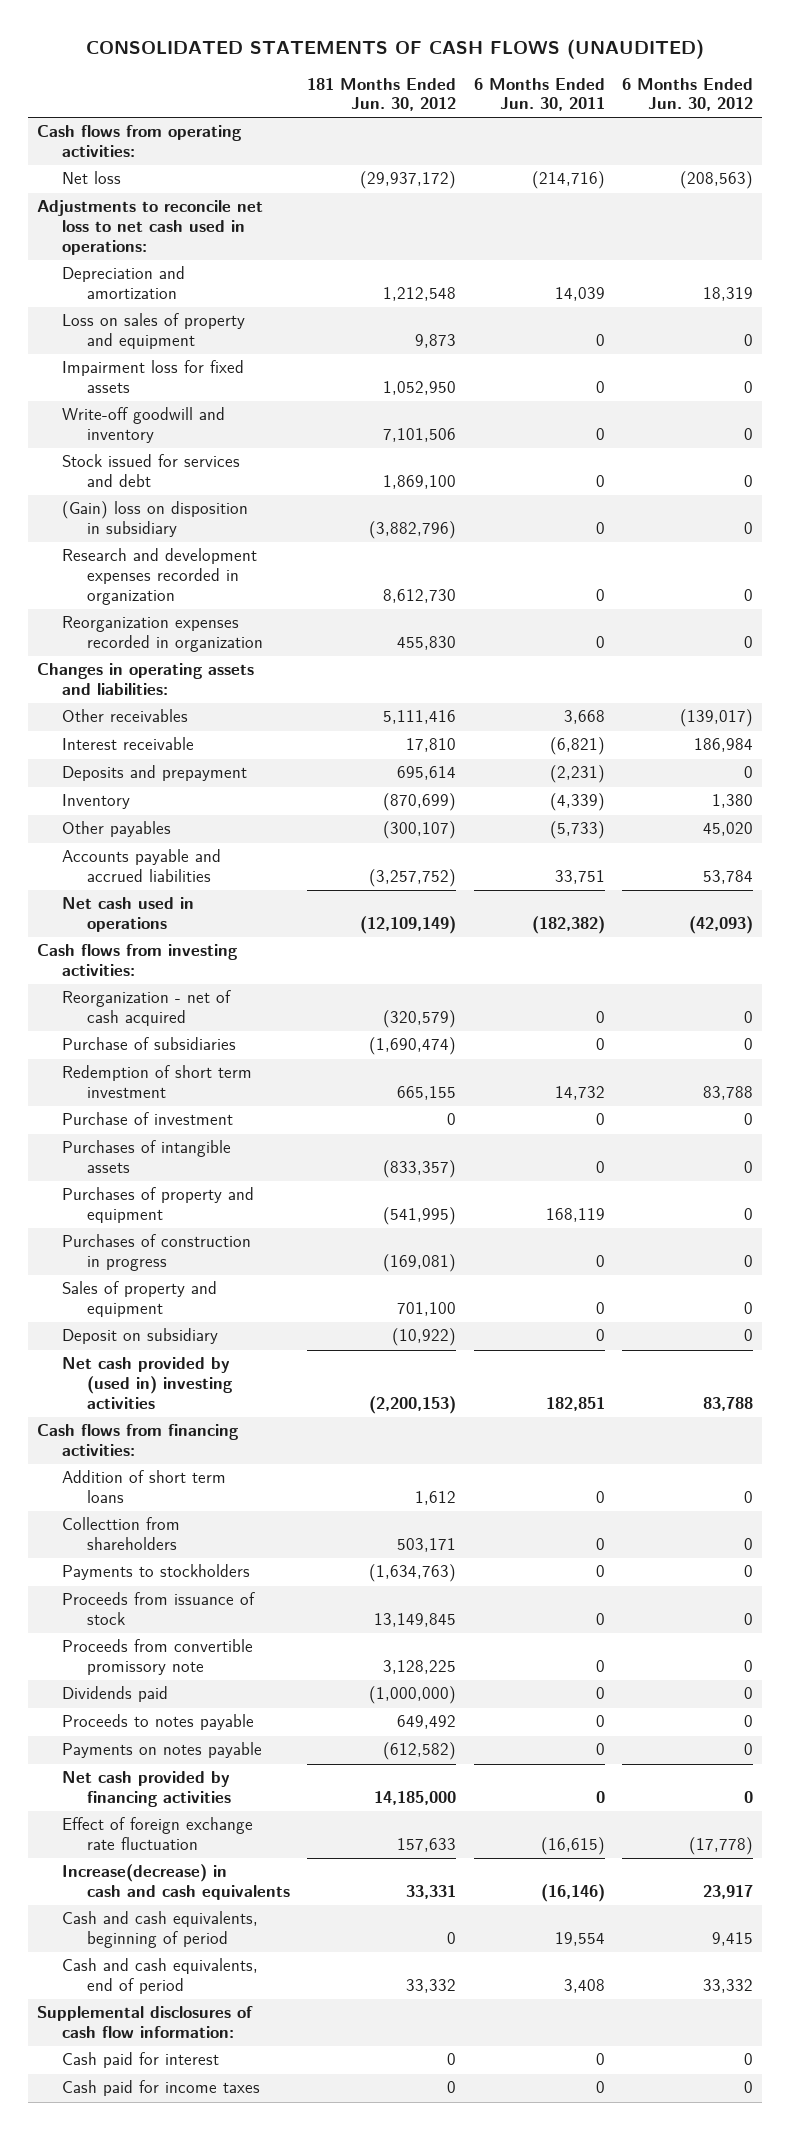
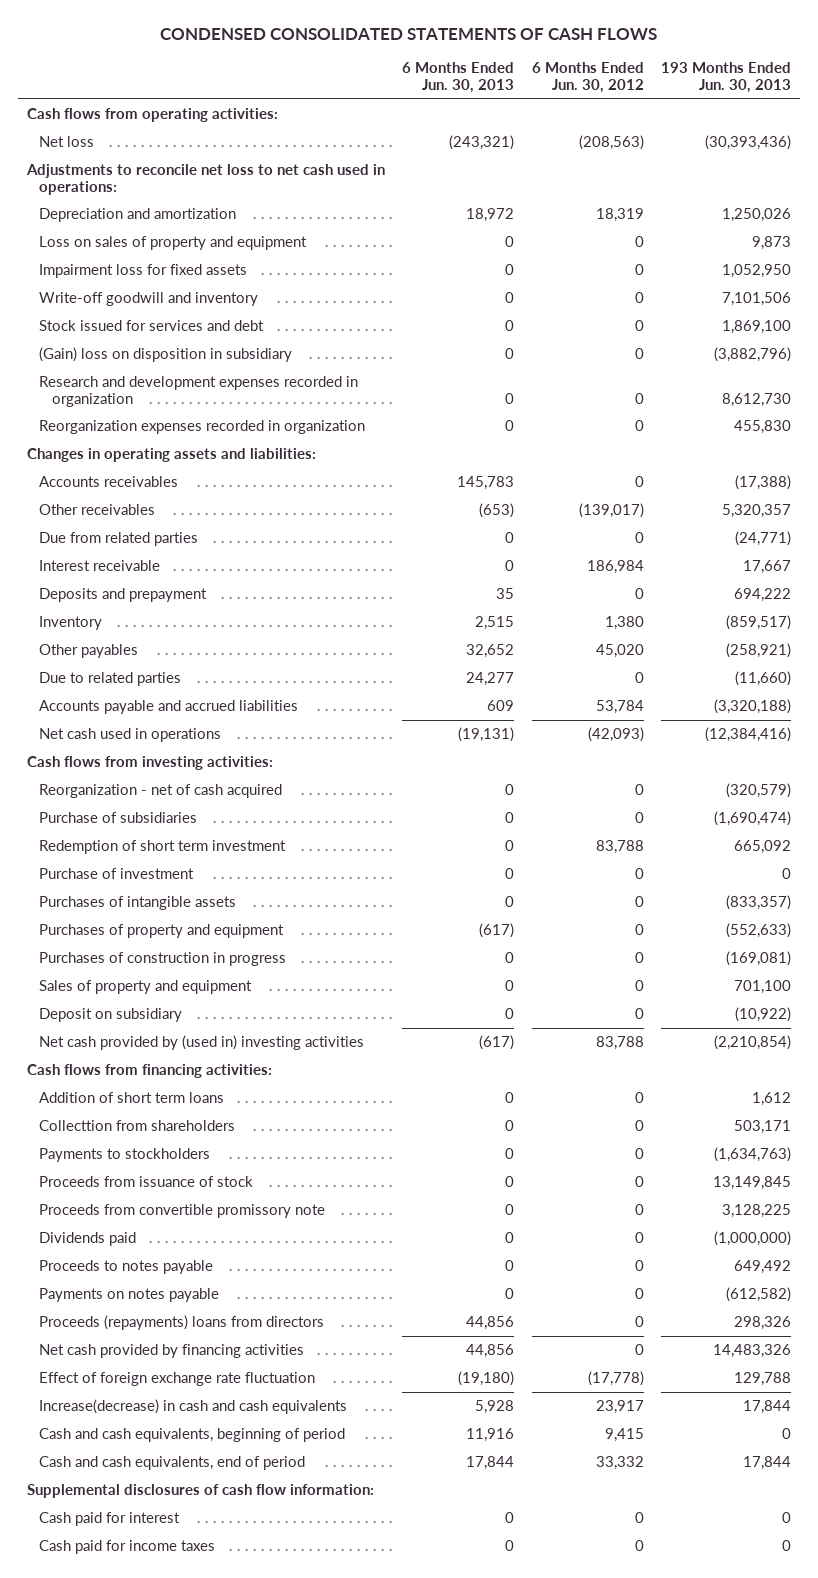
[86,38,705,59] CONSOLIDATED STATEMENTS OF CASH FLOWS (UNAUDITED) -> [159,27,657,40] CONDENSED CONSOLIDATED STATEMENTS OF CASH FLOWS
[307,77,457,112] 181 Months Ended Jun. 30, 2012 -> none
[473,77,605,112] 6 Months Ended Jun. 30, 2011 -> none
none -> [402,62,515,93] 6 Months Ended Jun. 30, 2013
none -> [661,62,792,93] 193 Months Ended Jun. 30, 2013
none -> [39,476,179,488] Accounts receivables
none -> [39,532,199,547] Due from related parties
none -> [39,672,182,687] Due to related parties
none -> [39,1315,325,1331] Proceeds (repayments) loans from directors

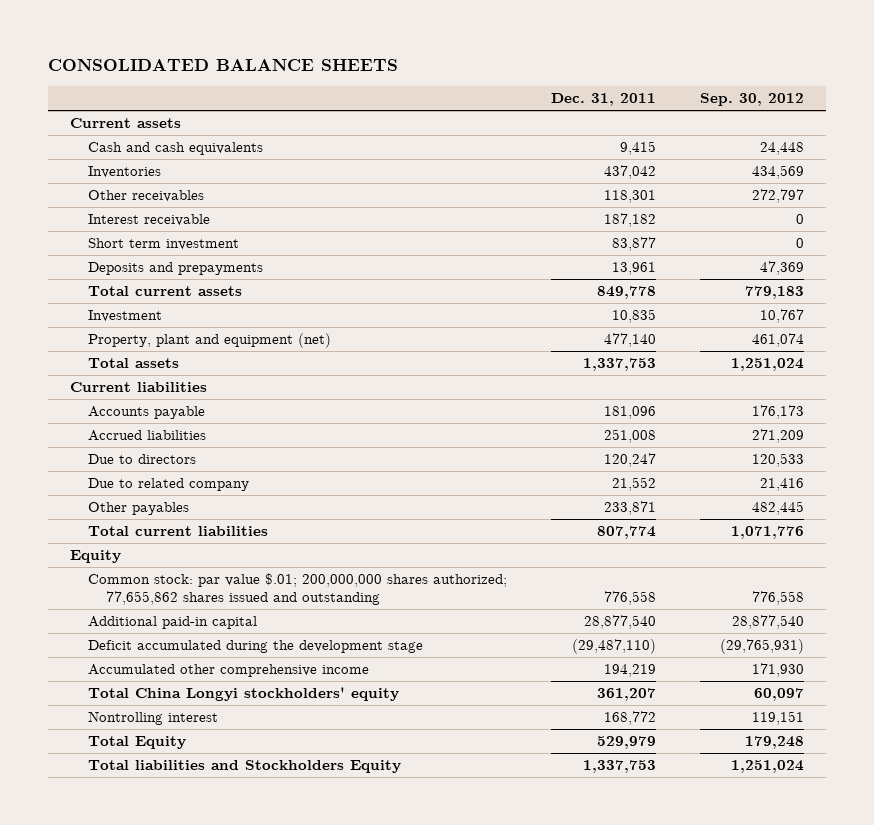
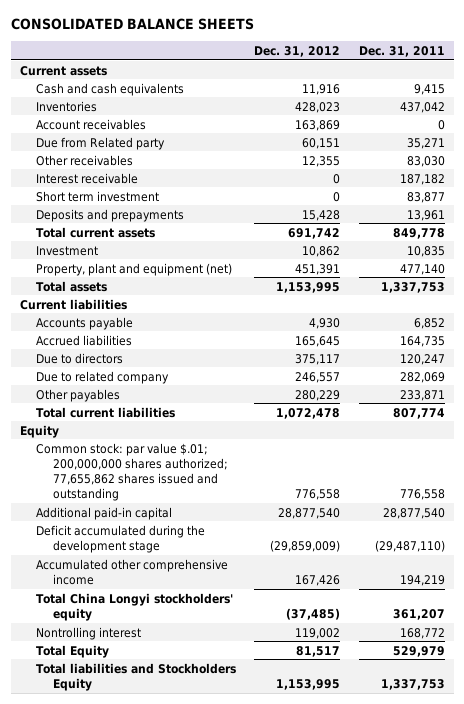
[700,93,805,107] Sep. 30, 2012 -> none
none -> [254,45,341,57] Dec. 31, 2012
none -> [36,118,147,130] Account receivables
none -> [36,136,166,150] Due from Related party
[604,190,657,204] 118,301 -> [406,155,445,167] 83,030
[604,406,657,420] 181,096 -> [413,317,445,329] 6,852
[604,429,657,444] 251,008 -> [399,335,445,347] 164,735
[612,477,657,492] 21,552 -> [399,371,445,383] 282,069

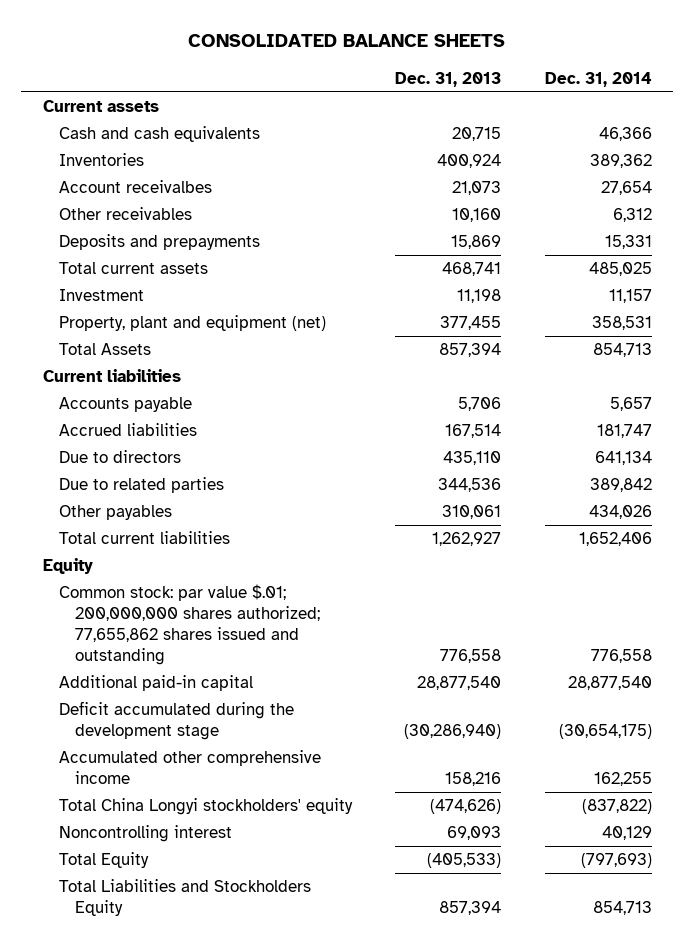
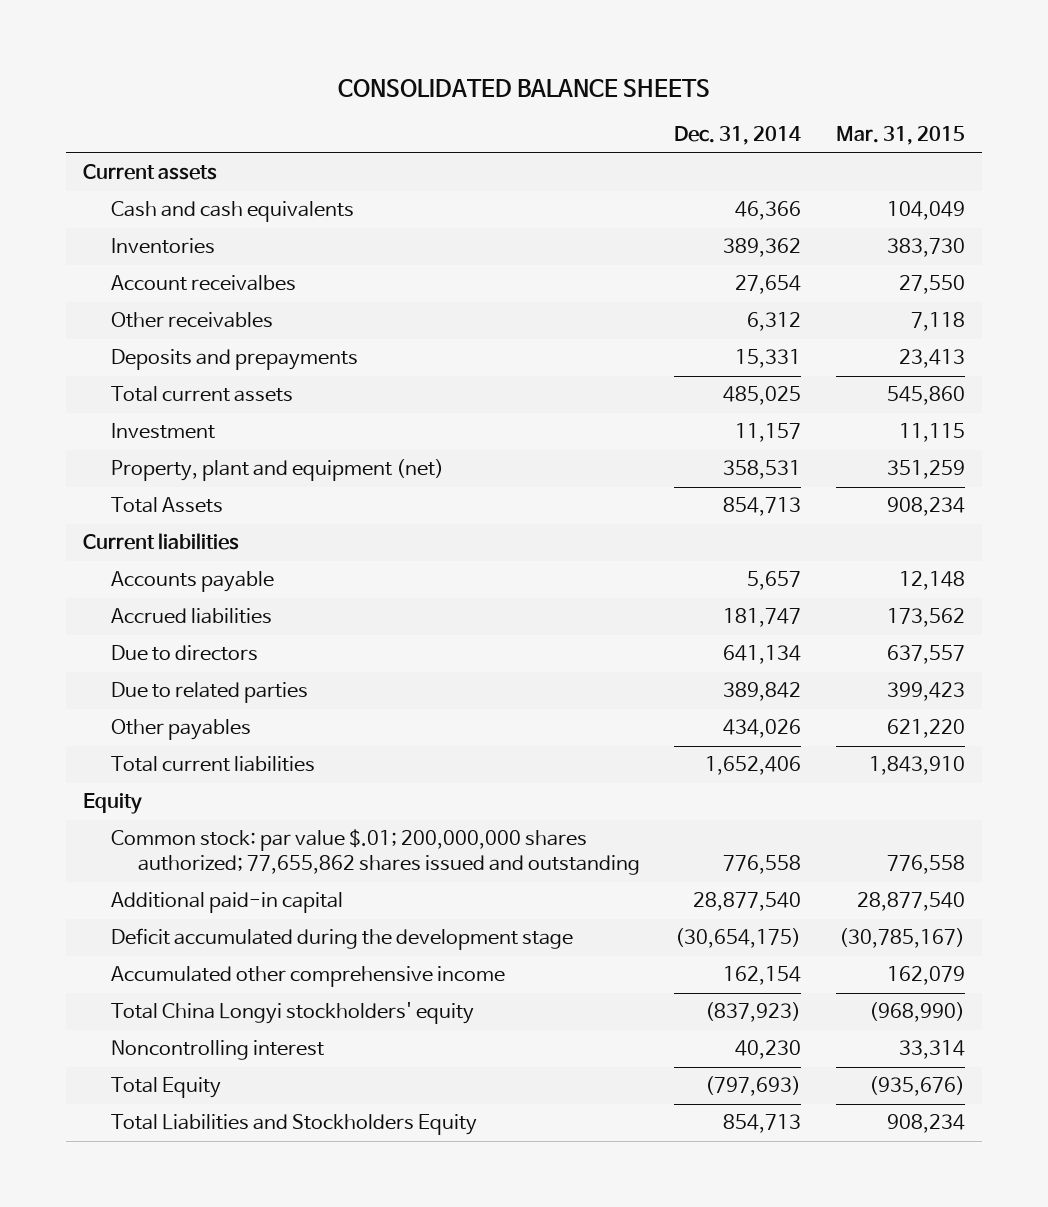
[395,71,502,87] Dec. 31, 2013 -> none
none -> [835,126,965,146] Mar. 31, 2015
[593,772,652,787] 162,255 -> [723,966,802,986] 162,154
[581,799,652,815] (837,822) -> [705,1002,802,1023] (837,923)
[601,826,652,841] 40,129 -> [735,1040,802,1060] 40,230

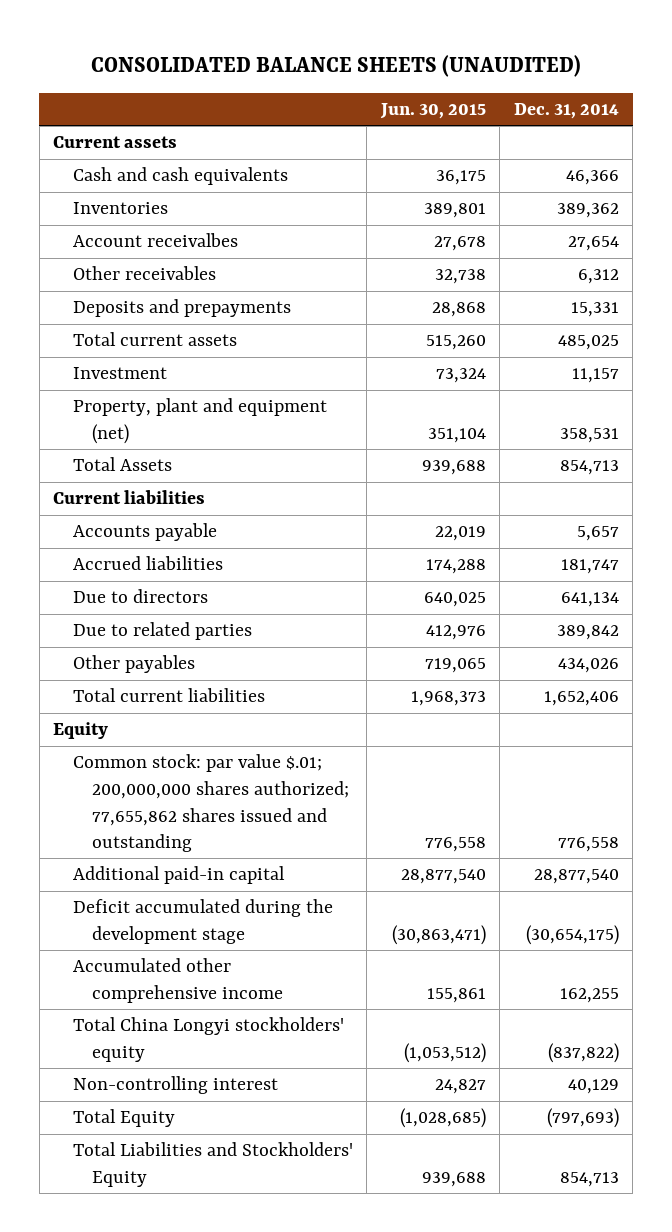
[338,79,711,98] CONSOLIDATED BALANCE SHEETS -> [91,54,582,77] CONSOLIDATED BALANCE SHEETS (UNAUDITED)
[835,126,965,146] Mar. 31, 2015 -> none
none -> [379,103,486,120] Jun. 30, 2015
[723,966,802,986] 162,154 -> [559,987,619,1003] 162,255
[705,1002,802,1023] (837,923) -> [547,1042,619,1063] (837,822)
[110,1040,324,1061] Noncontrolling interest -> [72,1076,278,1095] Non-controlling interest
[735,1040,802,1060] 40,230 -> [567,1079,619,1095] 40,129
[110,1114,477,1136] Total Liabilities and Stockholders Equity -> [72,1142,353,1187] Total Liabilities and Stockholders' Equity

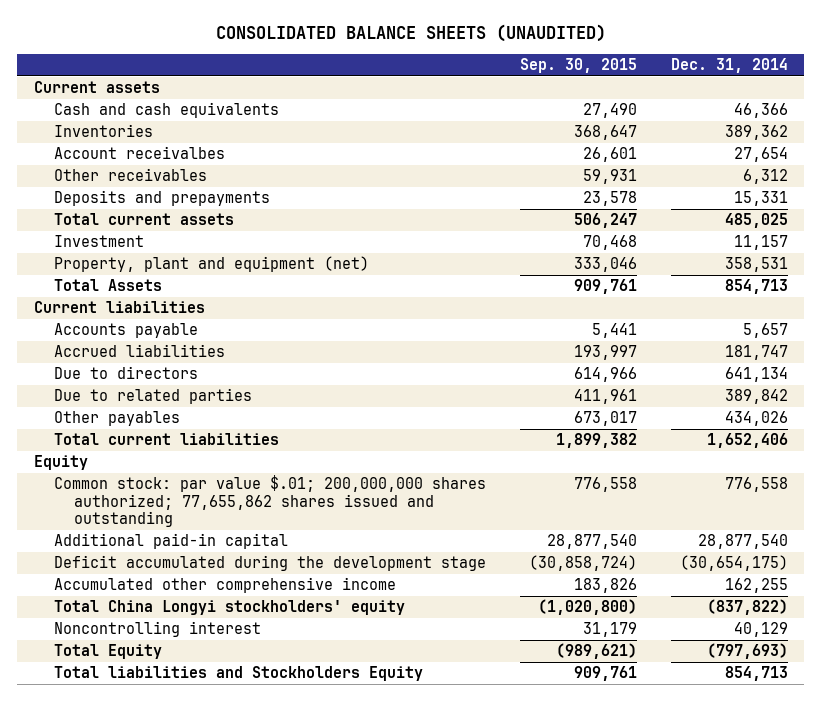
[379,103,486,120] Jun. 30, 2015 -> none
none -> [519,57,637,73] Sep. 30, 2015
[72,1076,278,1095] Non-controlling interest -> [54,621,262,638] Noncontrolling interest
[72,1142,353,1187] Total Liabilities and Stockholders' Equity -> [54,666,424,682] Total liabilities and Stockholders Equity

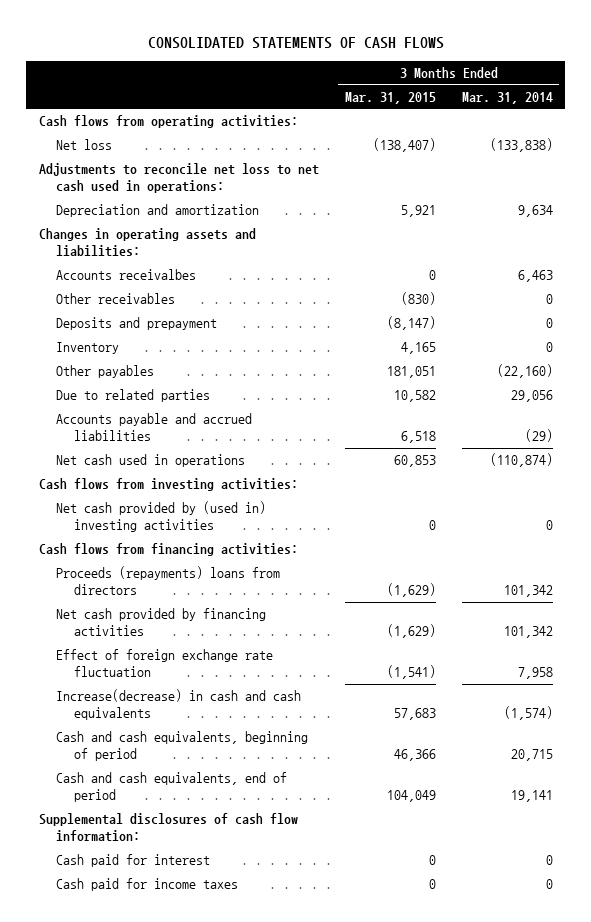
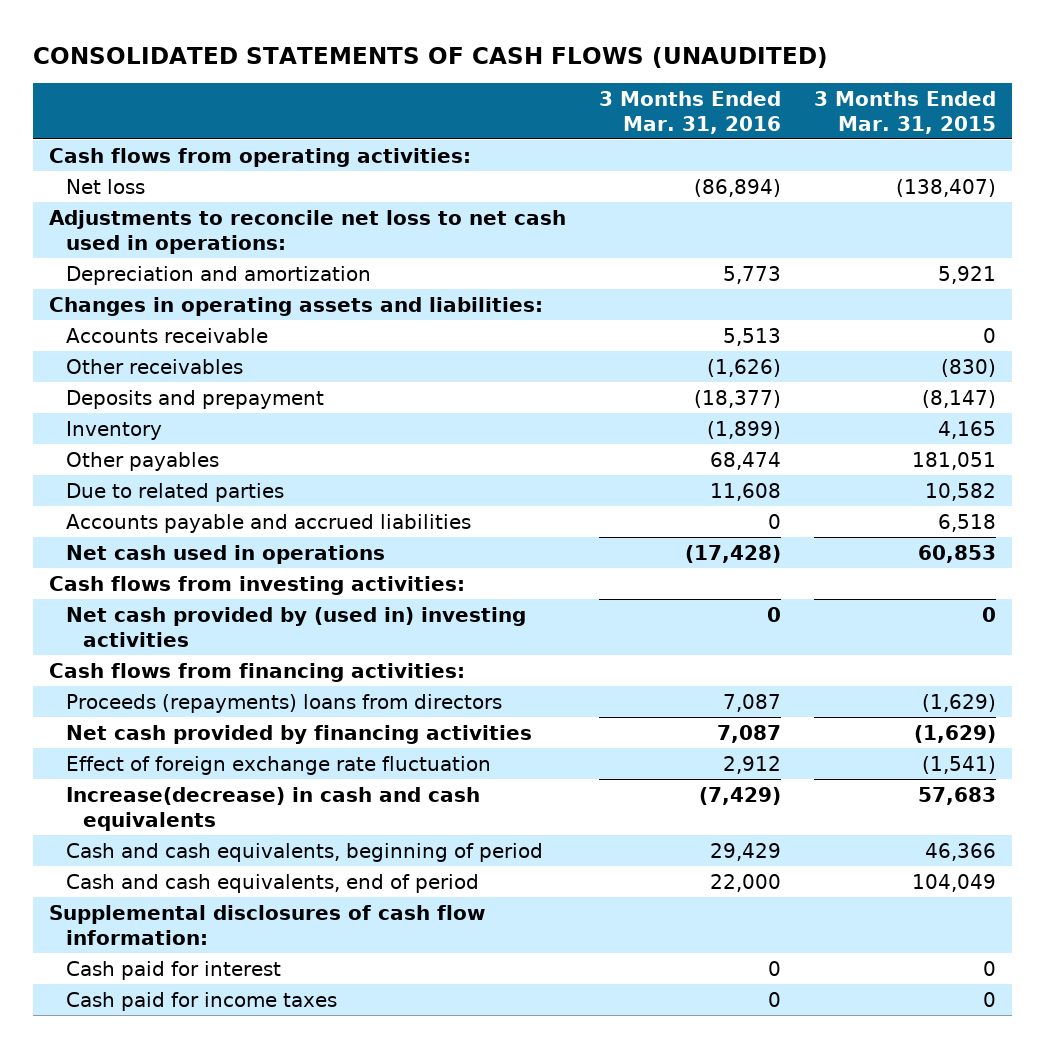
[147,37,444,50] CONSOLIDATED STATEMENTS OF CASH FLOWS -> [32,46,828,68] CONSOLIDATED STATEMENTS OF CASH FLOWS (UNAUDITED)
[461,91,553,104] Mar. 31, 2014 -> none
none -> [599,90,782,134] 3 Months Ended Mar. 31, 2016
[56,269,197,281] Accounts receivalbes -> [66,327,269,343] Accounts receivable

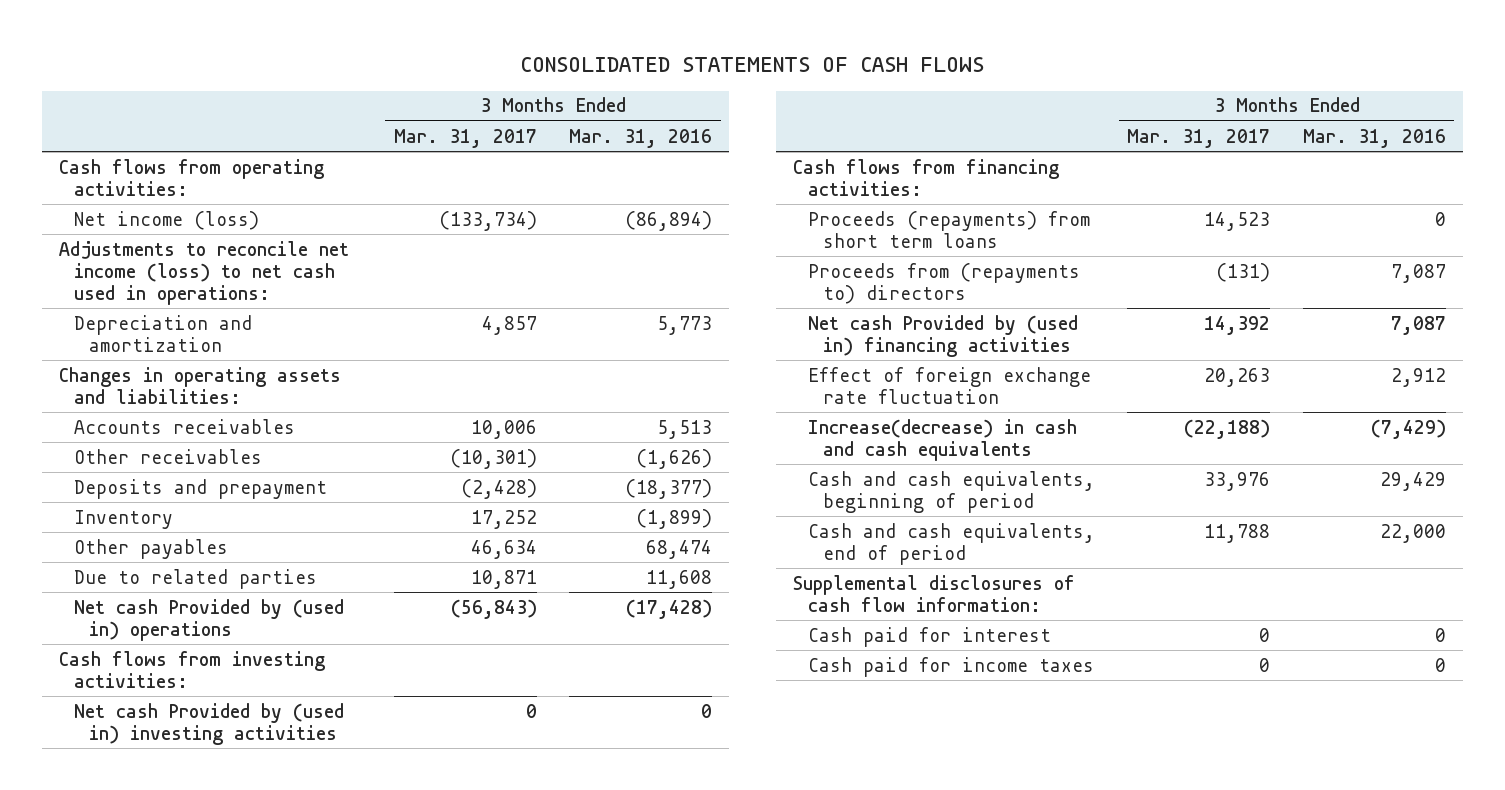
[32,46,828,68] CONSOLIDATED STATEMENTS OF CASH FLOWS (UNAUDITED) -> [520,56,985,72] CONSOLIDATED STATEMENTS OF CASH FLOWS
[814,90,997,134] 3 Months Ended Mar. 31, 2015 -> none
none -> [393,128,537,148] Mar. 31, 2017
[66,178,146,194] Net loss -> [73,210,259,230] Net income (loss)
[49,209,567,254] Adjustments to reconcile net loss to net cash used in operations: -> [58,240,349,305] Adjustments to reconcile net income (loss) to net cash used in operations:
[66,327,269,343] Accounts receivable -> [73,418,295,434] Accounts receivables
[66,513,472,533] Accounts payable and accrued liabilities -> none
[66,544,386,564] Net cash used in operations -> [73,598,344,641] Net cash Provided by (used in) operations
[66,606,527,647] Net cash provided by (used in) investing activities -> [73,702,344,745] Net cash Provided by (used in) investing activities
none -> [807,210,1090,248] Proceeds (repayments) from short term loans
[66,693,503,713] Proceeds (repayments) loans from directors -> [807,262,1080,304] Proceeds from (repayments to) directors
[66,724,533,744] Net cash provided by financing activities -> [807,314,1078,357] Net cash Provided by (used in) financing activities

